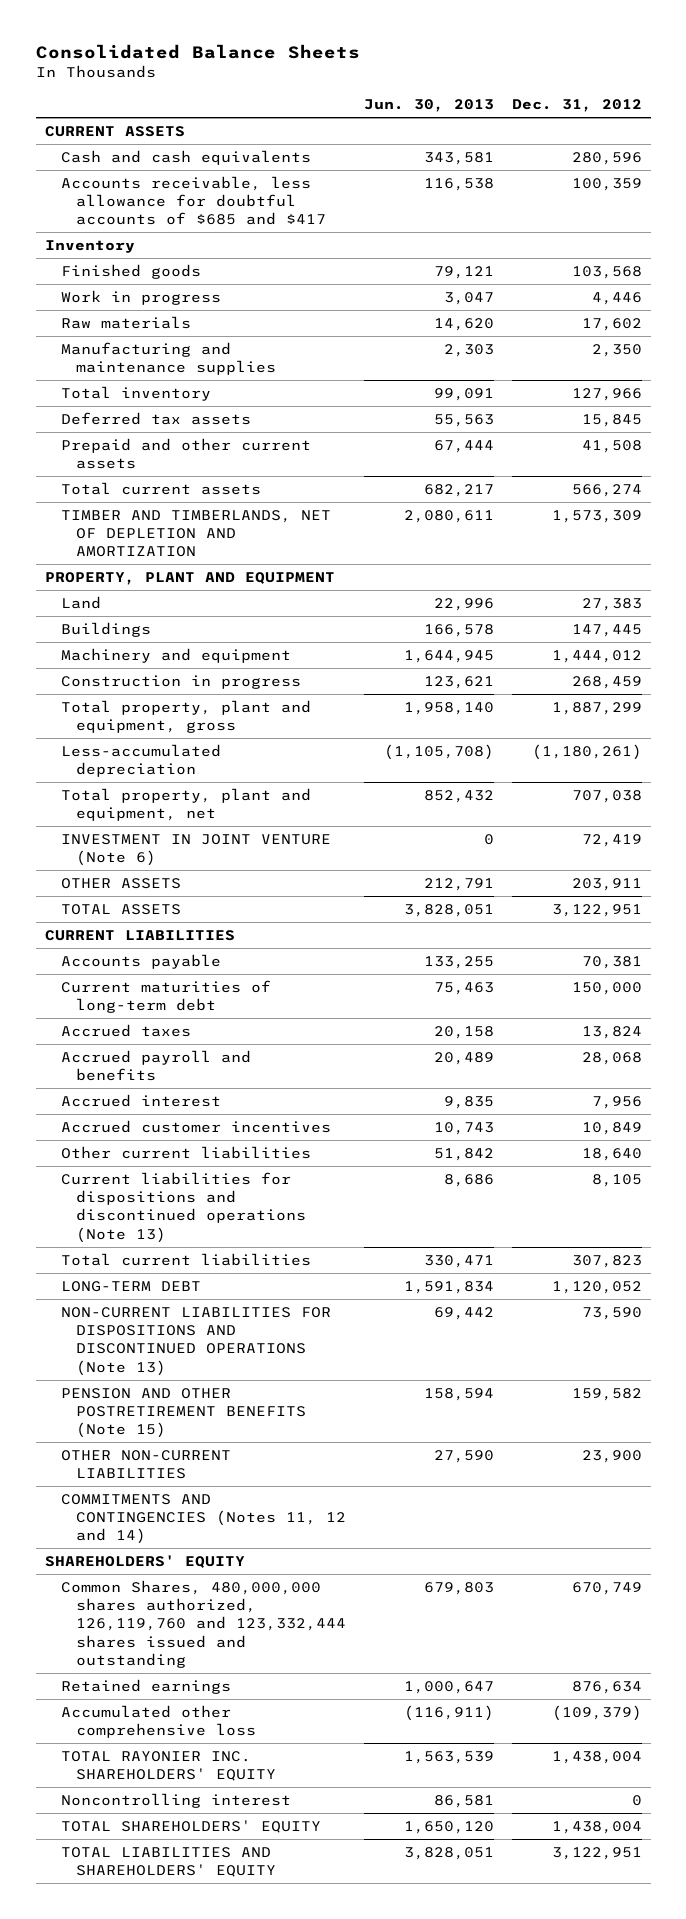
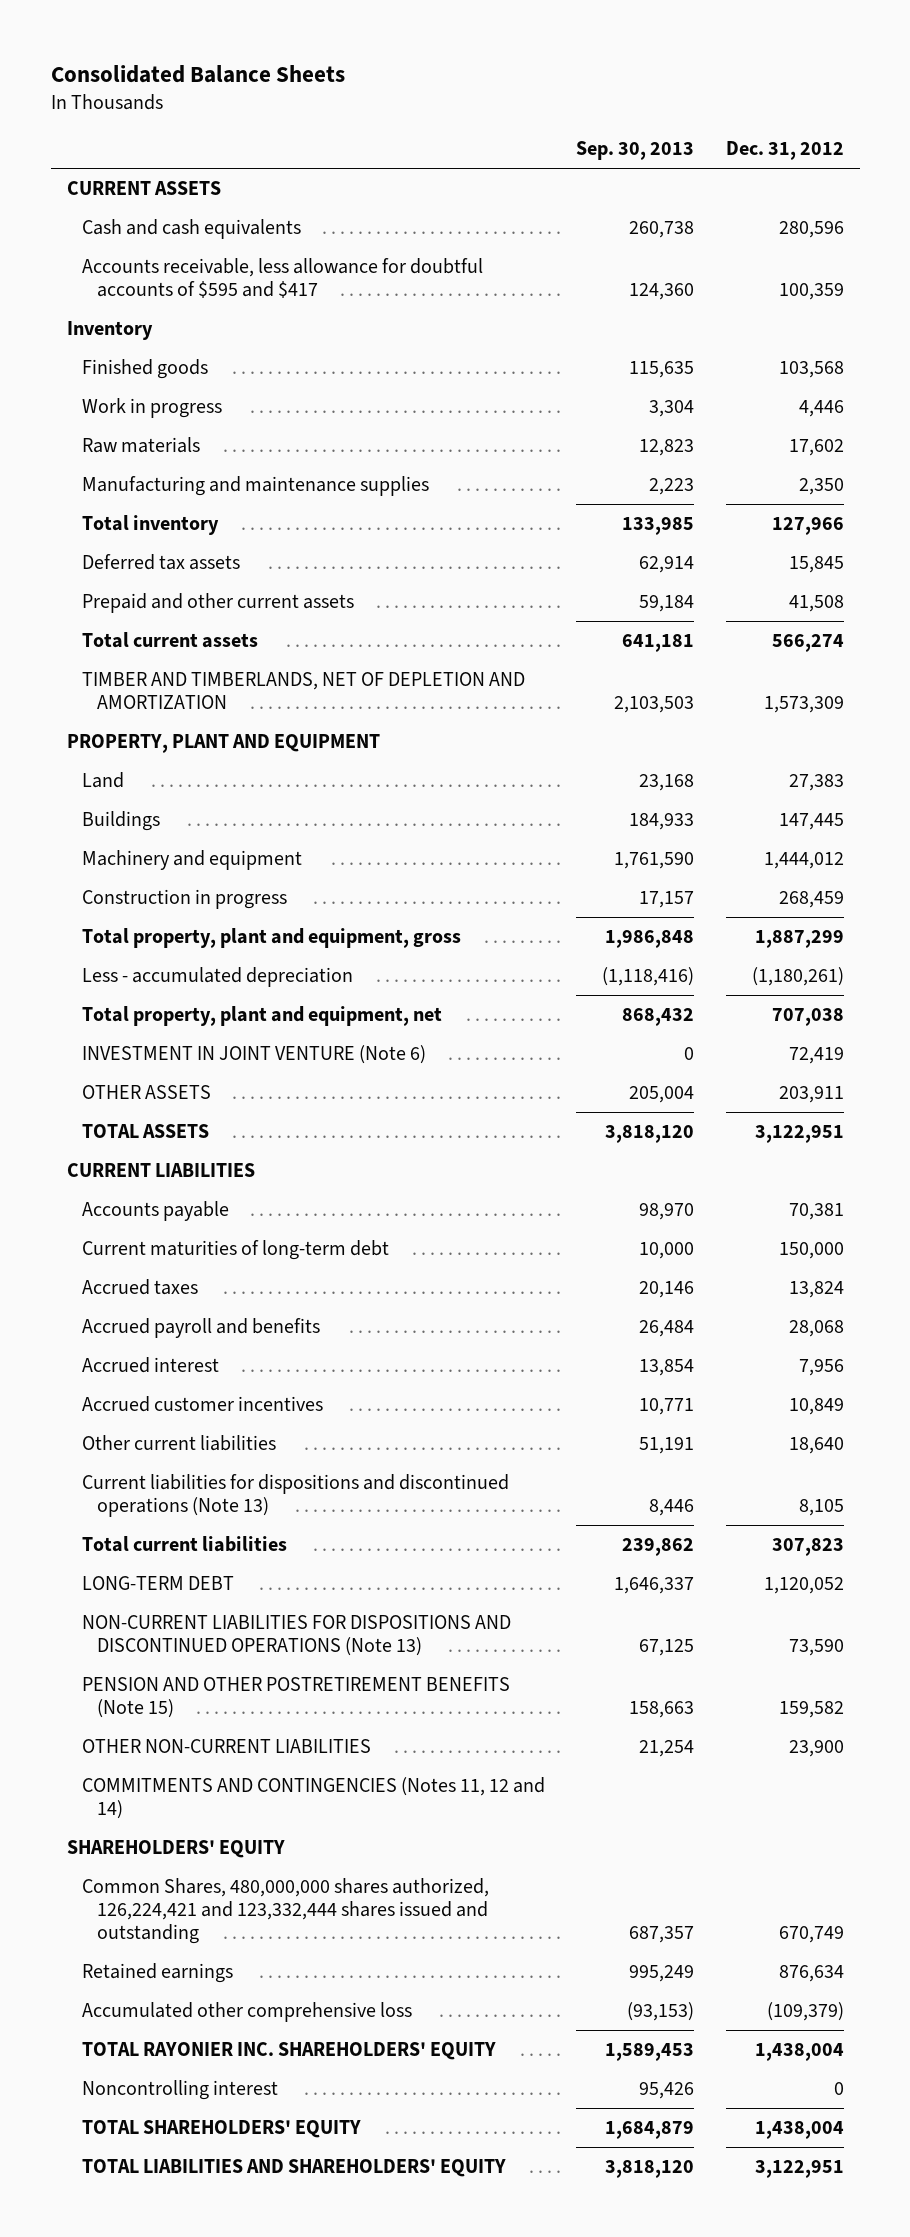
[364,99,495,113] Jun. 30, 2013 -> none
none -> [576,141,695,161] Sep. 30, 2013
[60,175,327,226] Accounts receivable, less allowance for doubtful accounts of $685 and $417 -> [81,257,483,299] Accounts receivable, less allowance for doubtful accounts of $595 and $417
[60,743,221,778] Less-accumulated depreciation -> [81,966,353,987] Less - accumulated depreciation
[60,1579,347,1668] Common Shares, 480,000,000 shares authorized, 126,119,760 and 123,332,444 shares issued and outstanding -> [81,1877,489,1945] Common Shares, 480,000,000 shares authorized, 126,224,421 and 123,332,444 shares issued and outstanding

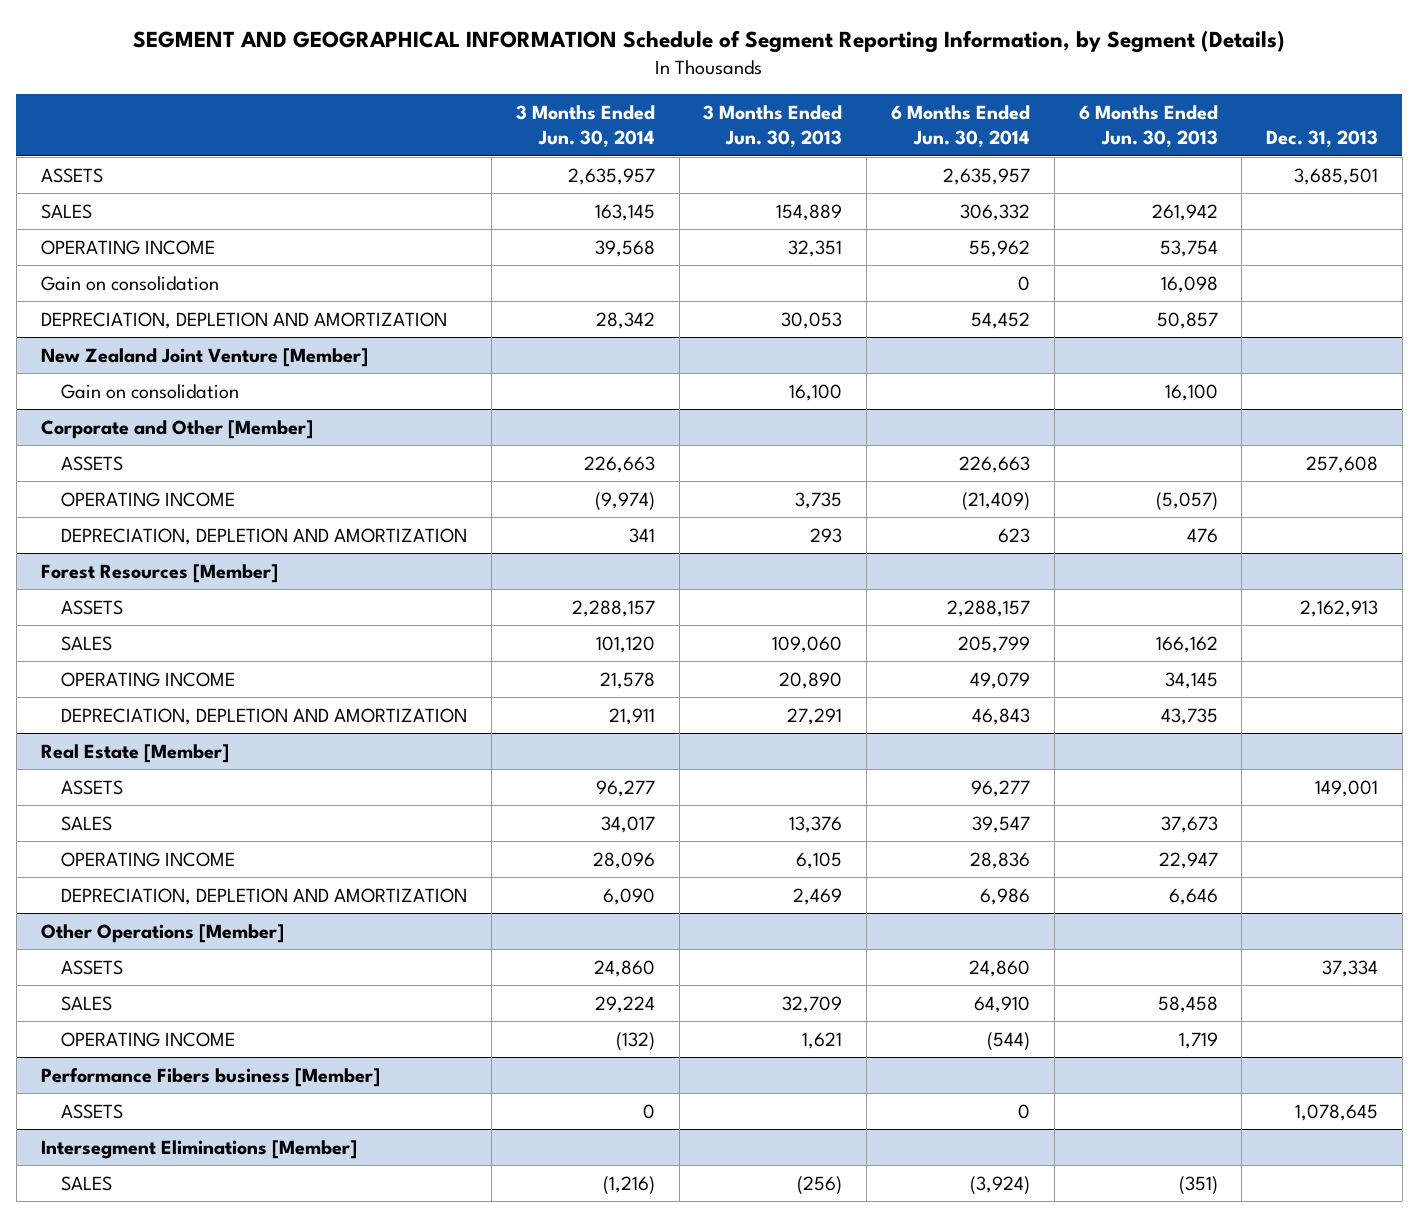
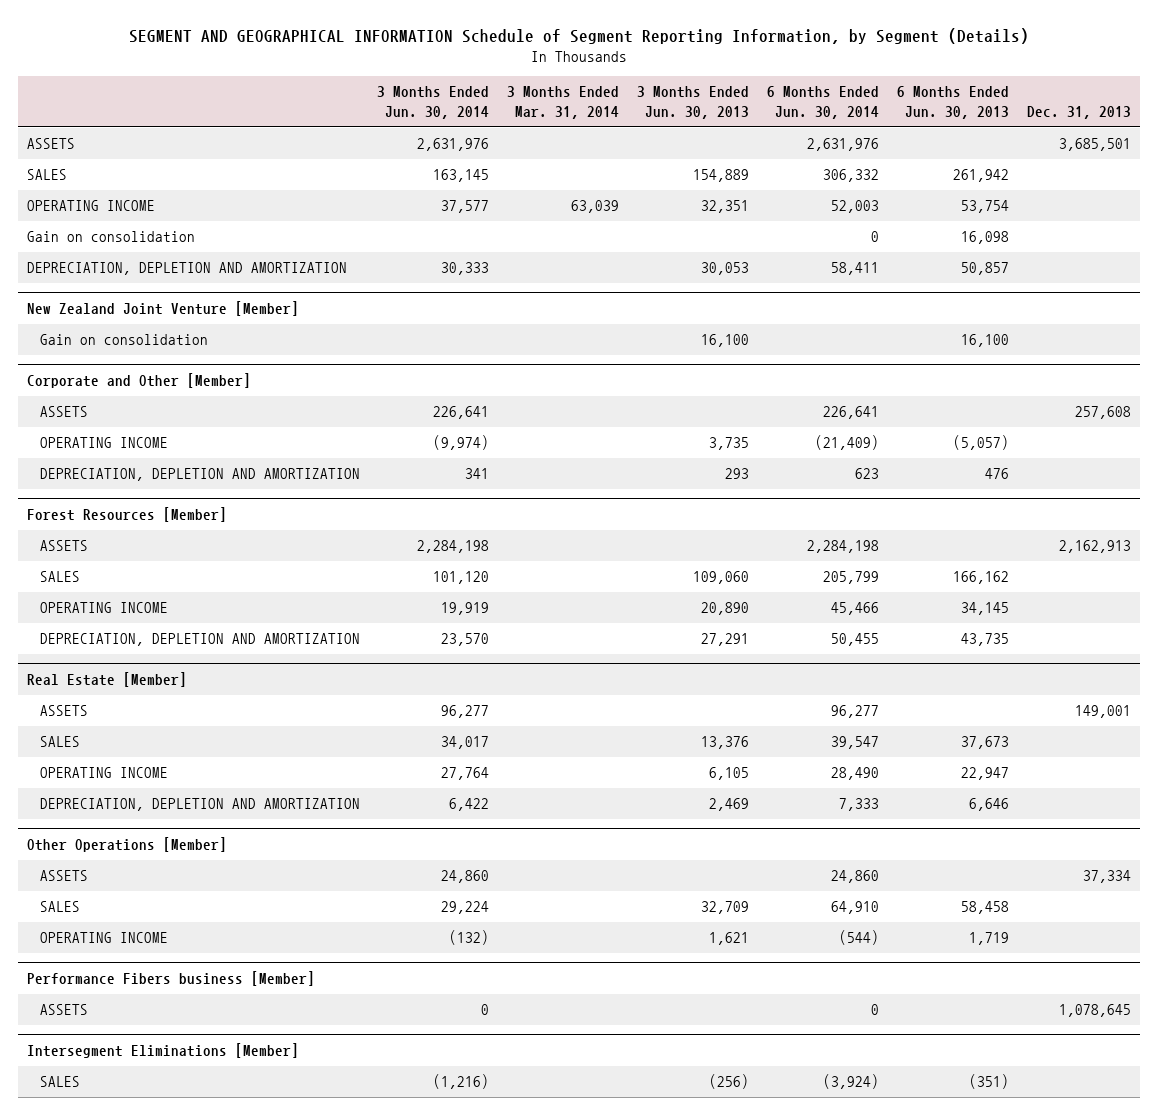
none -> [507,86,620,119] 3 Months Ended Mar. 31, 2014
[567,167,655,185] 2,635,957 -> [417,138,490,152] 2,631,976
[943,167,1031,185] 2,635,957 -> [806,138,879,152] 2,631,976
[594,239,655,257] 39,568 -> [441,200,490,214] 37,577
[969,239,1031,257] 55,962 -> [830,200,879,214] 52,003
[595,311,655,329] 28,342 -> [441,262,490,276] 30,333
[971,311,1031,329] 54,452 -> [830,262,879,276] 58,411
[583,455,655,473] 226,663 -> [433,406,490,420] 226,641
[959,455,1031,473] 226,663 -> [822,406,879,420] 226,641
[571,599,655,617] 2,288,157 -> [417,540,490,554] 2,284,198
[947,599,1031,617] 2,288,157 -> [806,540,879,554] 2,284,198
[599,671,655,689] 21,578 -> [441,602,490,616] 19,919
[970,671,1031,689] 49,079 -> [830,602,879,616] 45,466
[608,707,655,725] 21,911 -> [441,633,490,647] 23,570
[972,707,1031,725] 46,843 -> [830,633,879,647] 50,455
[592,851,655,869] 28,096 -> [441,767,490,781] 27,764
[970,851,1031,869] 28,836 -> [830,767,879,781] 28,490
[602,887,655,905] 6,090 -> [449,798,490,812] 6,422
[980,887,1031,905] 6,986 -> [838,798,879,812] 7,333

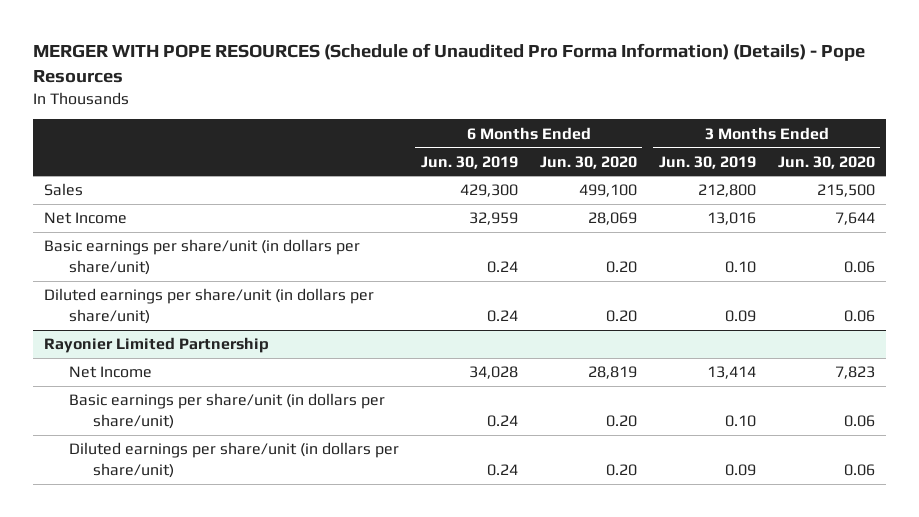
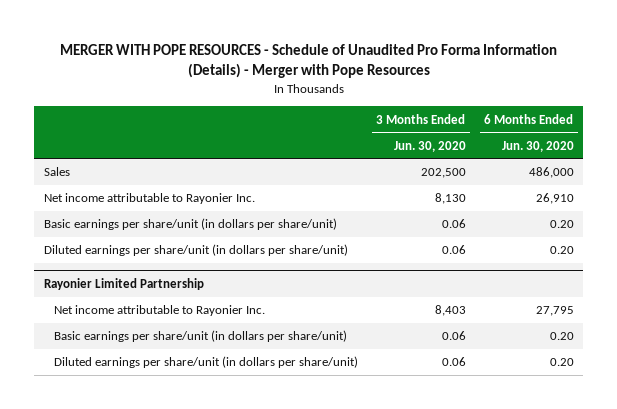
[32,43,865,84] MERGER WITH POPE RESOURCES (Schedule of Unaudited Pro Forma Information) (Details) - Pope Resources -> [59,43,557,79] MERGER WITH POPE RESOURCES - Schedule of Unaudited Pro Forma Information (Details) - Merger with Pope Resources
[420,155,518,169] Jun. 30, 2019 -> none
[658,155,756,169] Jun. 30, 2019 -> none
[578,184,637,198] 499,100 -> [528,167,574,179] 486,000
[816,184,875,198] 215,500 -> [420,168,466,179] 202,500
[43,212,127,225] Net Income -> [43,193,255,205] Net income attributable to Rayonier Inc.
[587,212,637,226] 28,069 -> [535,193,574,205] 26,910
[834,212,875,226] 7,644 -> [434,193,466,205] 8,130
[68,366,152,379] Net Income -> [53,305,265,317] Net income attributable to Rayonier Inc.
[587,366,637,380] 28,819 -> [535,306,574,317] 27,795
[834,366,875,380] 7,823 -> [434,305,466,317] 8,403

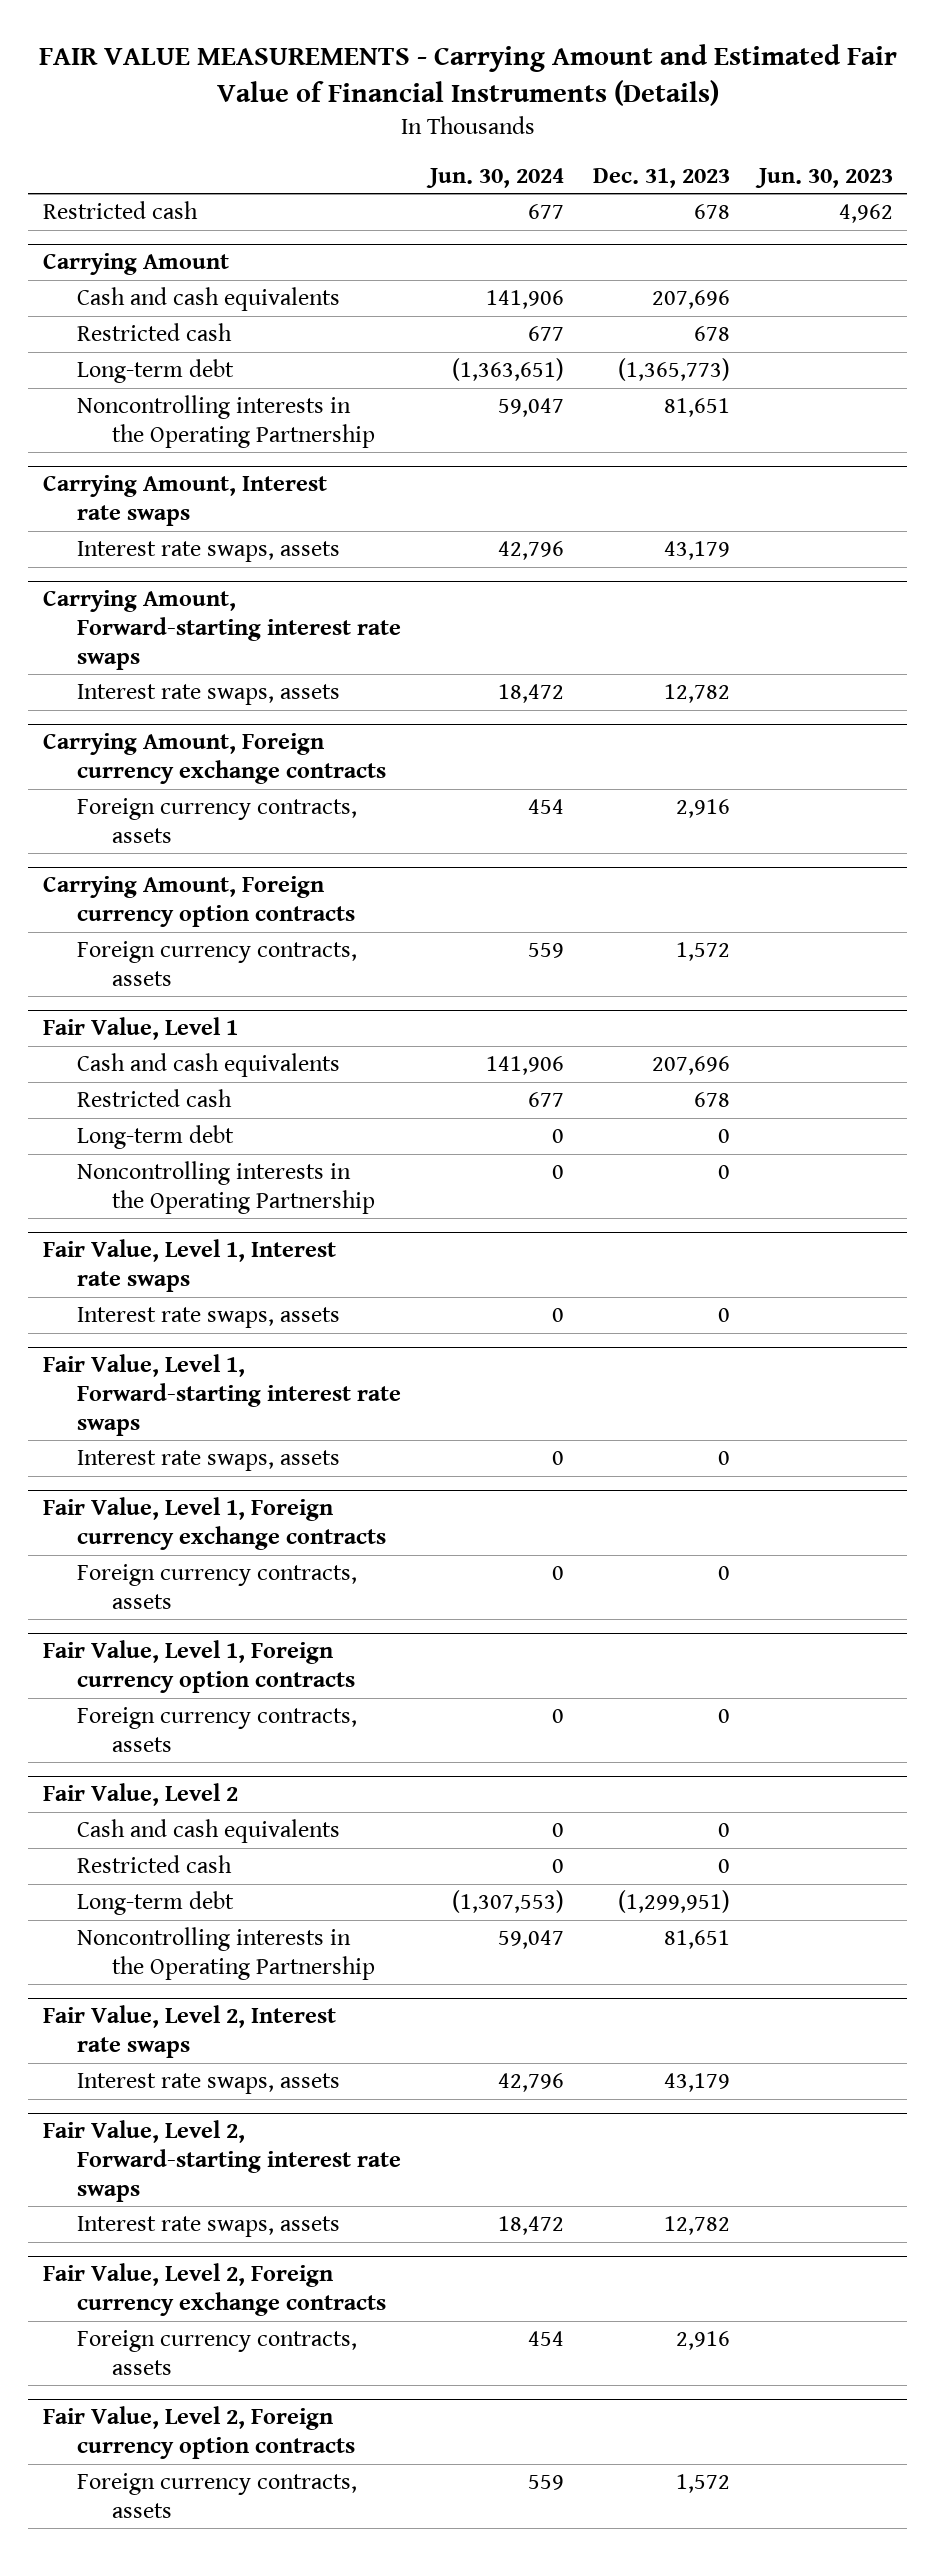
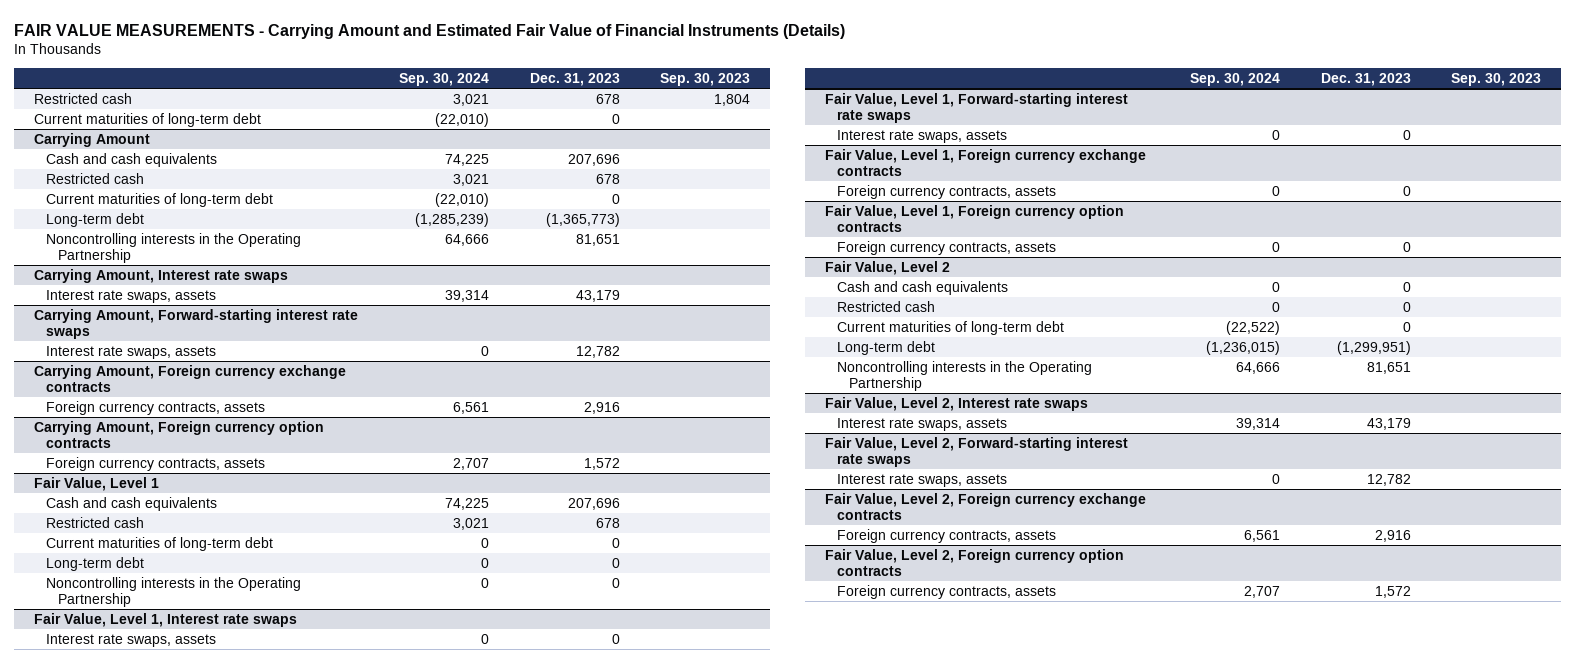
[426,167,565,188] Jun. 30, 2024 -> none
[754,167,893,188] Jun. 30, 2023 -> none
none -> [399,72,490,86] Sep. 30, 2024
none -> [660,72,751,86] Sep. 30, 2023
none -> [34,112,262,127] Current maturities of long-term debt
none -> [46,192,274,207] Current maturities of long-term debt
none -> [46,536,274,551] Current maturities of long-term debt
none -> [837,320,1065,335] Current maturities of long-term debt

